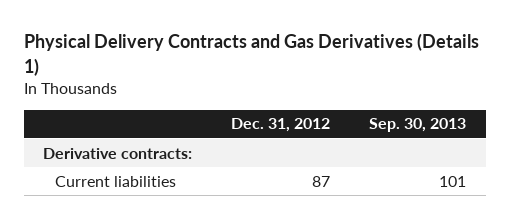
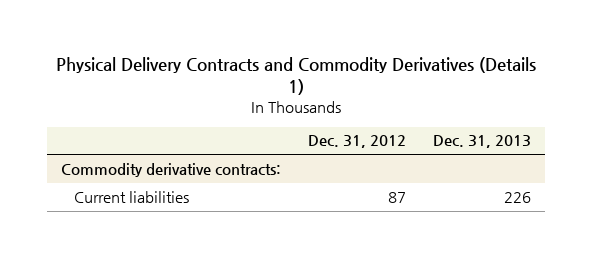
[24,33,480,76] Physical Delivery Contracts and Gas Derivatives (Details 1) -> [56,56,537,96] Physical Delivery Contracts and Commodity Derivatives (Details 1)
[369,118,467,133] Sep. 30, 2013 -> none
none -> [433,135,532,149] Dec. 31, 2013
[43,147,193,159] Derivative contracts: -> [60,162,281,177] Commodity derivative contracts:

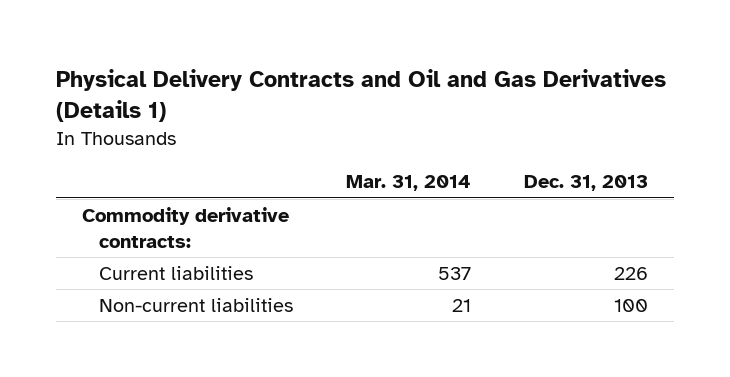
[56,56,537,96] Physical Delivery Contracts and Commodity Derivatives (Details 1) -> [55,69,666,123] Physical Delivery Contracts and Oil and Gas Derivatives (Details 1)
[308,135,407,149] Dec. 31, 2012 -> none
none -> [345,175,471,192] Mar. 31, 2014
none -> [98,297,293,312] Non-current liabilities

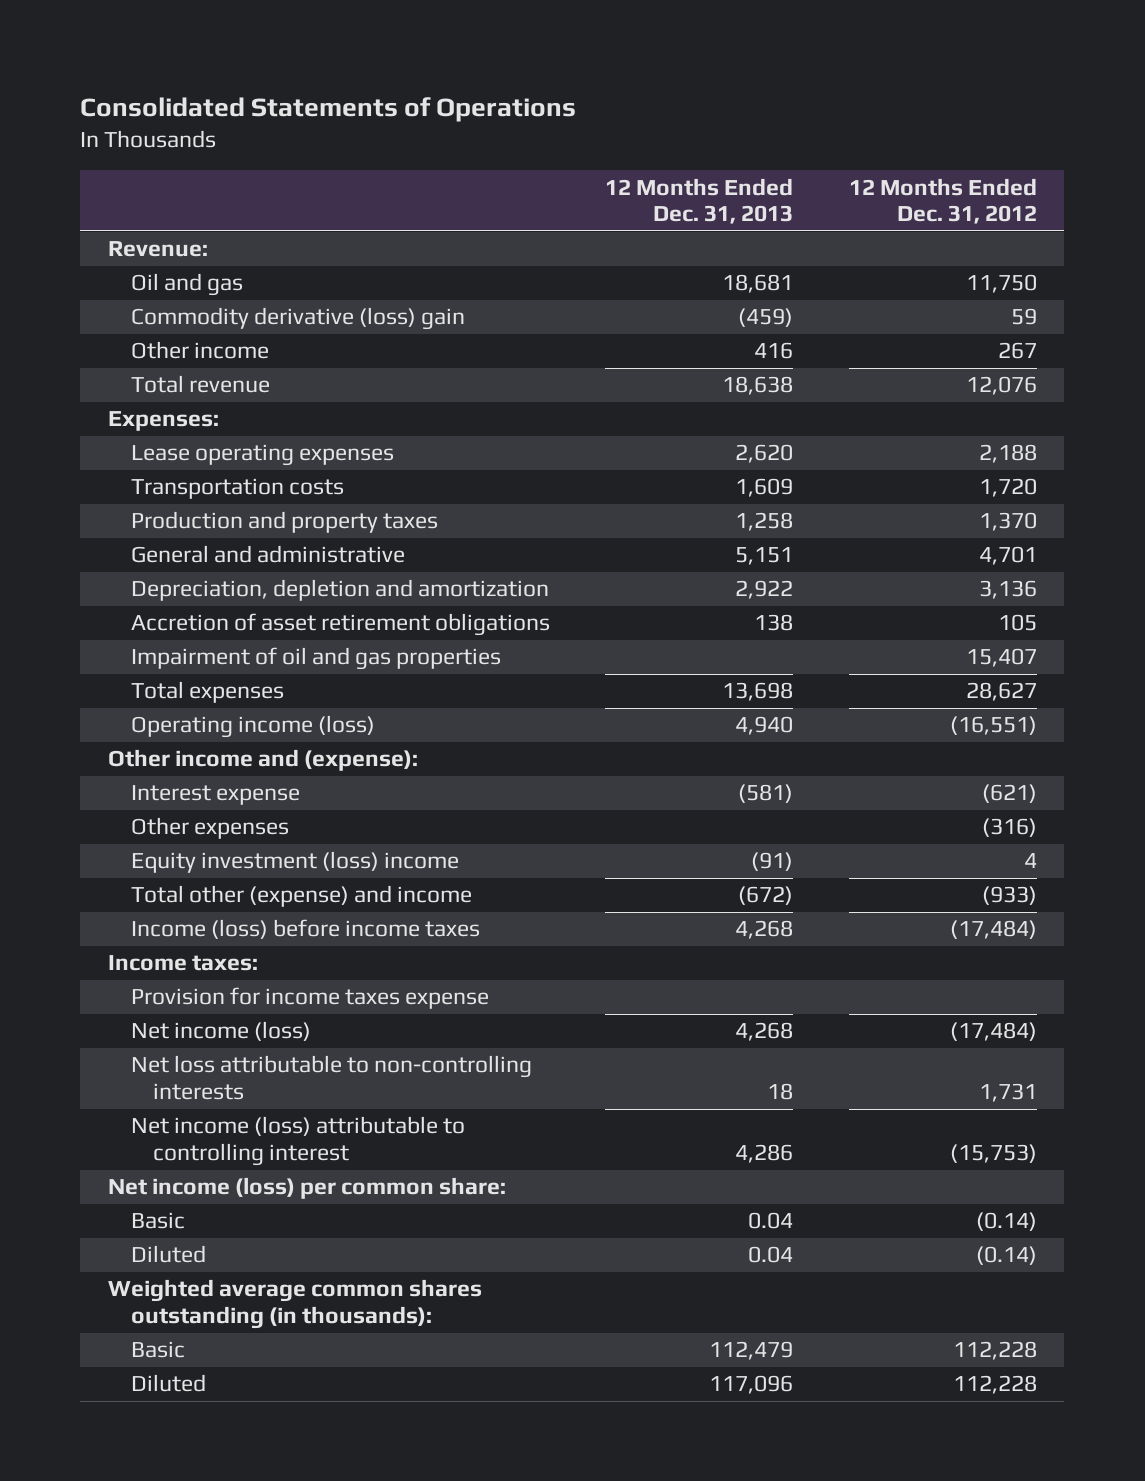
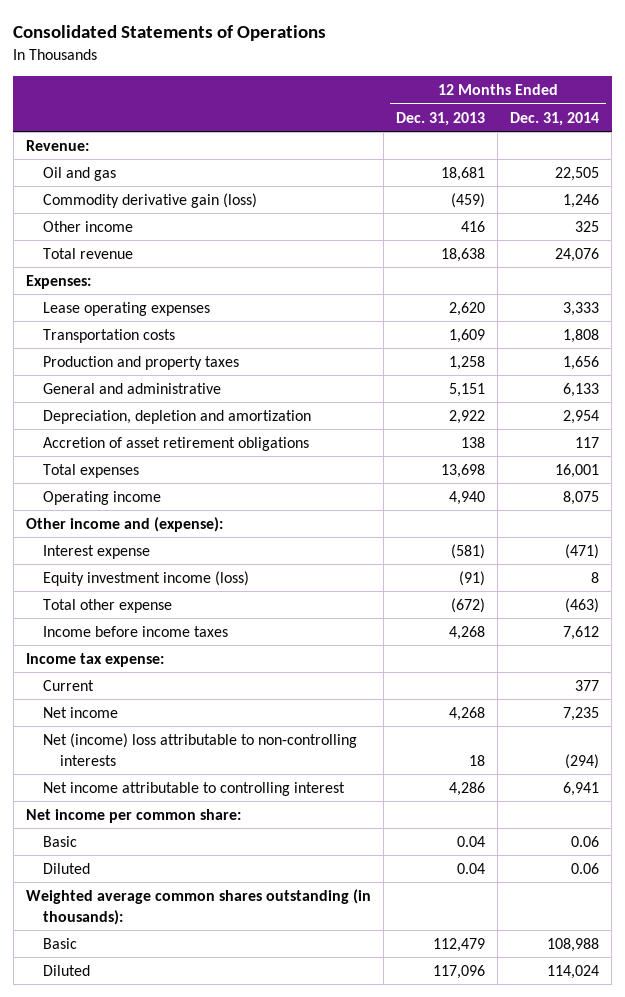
[848,177,1037,225] 12 Months Ended Dec. 31, 2012 -> none
none -> [510,111,600,126] Dec. 31, 2014
[130,307,465,331] Commodity derivative (loss) gain -> [42,192,257,208] Commodity derivative gain (loss)
[130,647,501,671] Impairment of oil and gas properties -> none
[130,715,375,739] Operating income (loss) -> [42,490,161,505] Operating income
[130,817,289,840] Other expenses -> none
[130,851,459,874] Equity investment (loss) income -> [42,570,249,586] Equity investment income (loss)
[130,885,472,908] Total other (expense) and income -> [42,598,172,613] Total other expense
[130,919,480,940] Income (loss) before income taxes -> [42,625,228,637] Income before income taxes
[108,955,259,972] Income taxes: -> [25,652,164,667] Income tax expense:
[130,987,489,1010] Provision for income taxes expense -> [42,679,94,691] Current
[130,1021,311,1042] Net income (loss) -> [42,706,118,718] Net income
[130,1055,532,1101] Net loss attributable to non-controlling interests -> [42,732,357,766] Net (income) loss attributable to non-controlling interests
[130,1116,465,1167] Net income (loss) attributable to controlling interest -> [42,781,345,796] Net income attributable to controlling interest
[108,1177,507,1200] Net income (loss) per common share: -> [25,808,241,823] Net income per common share:

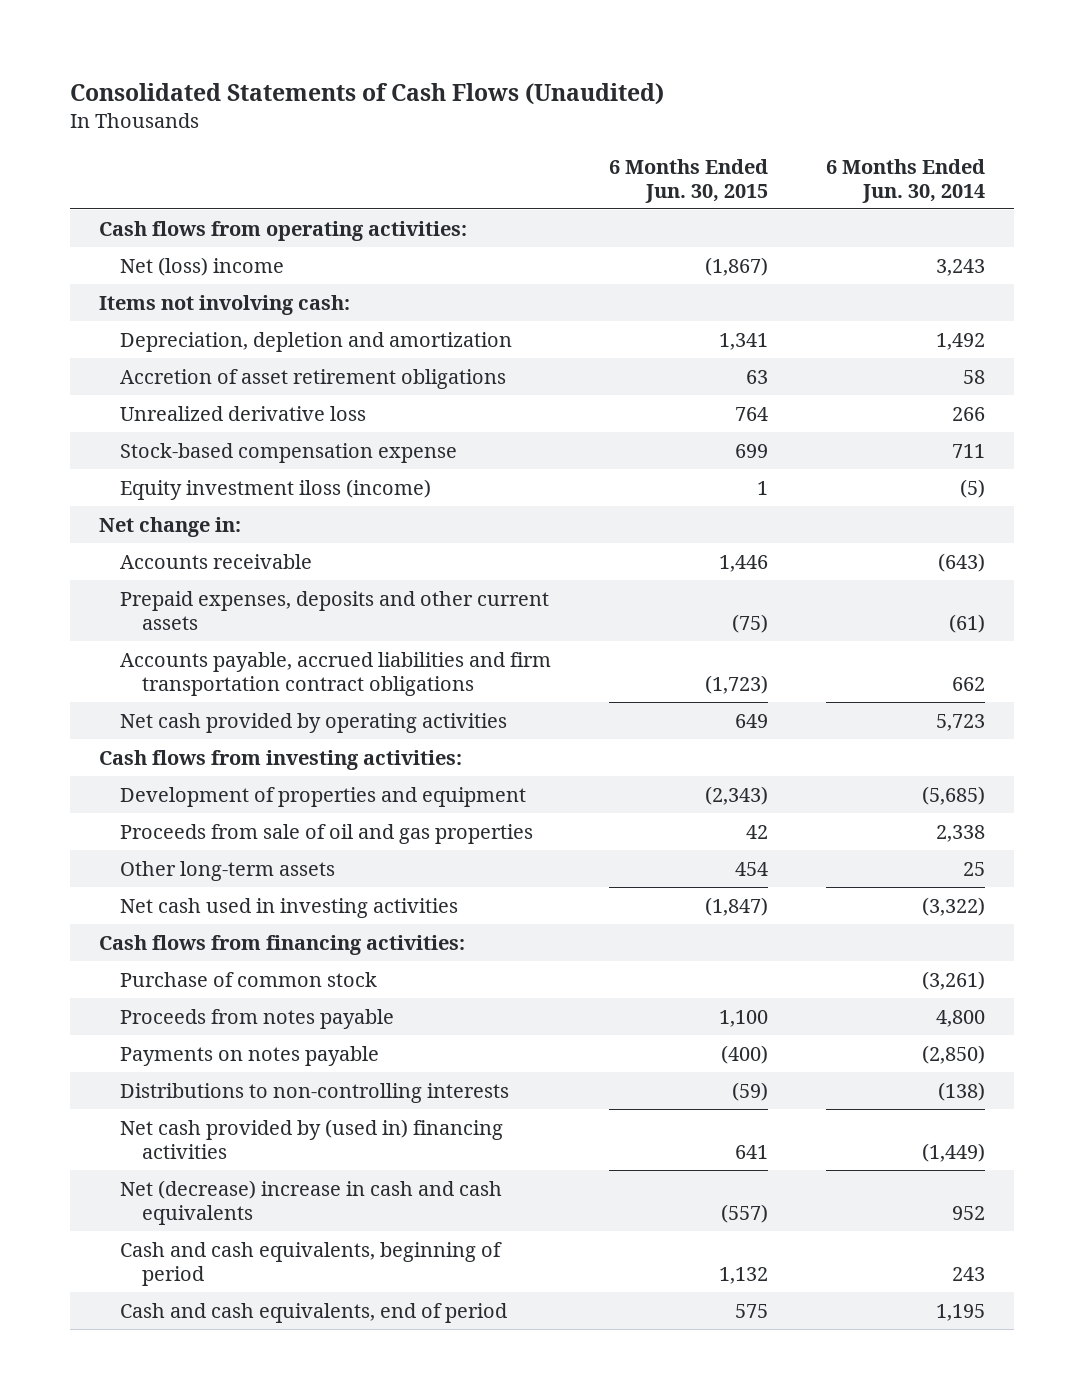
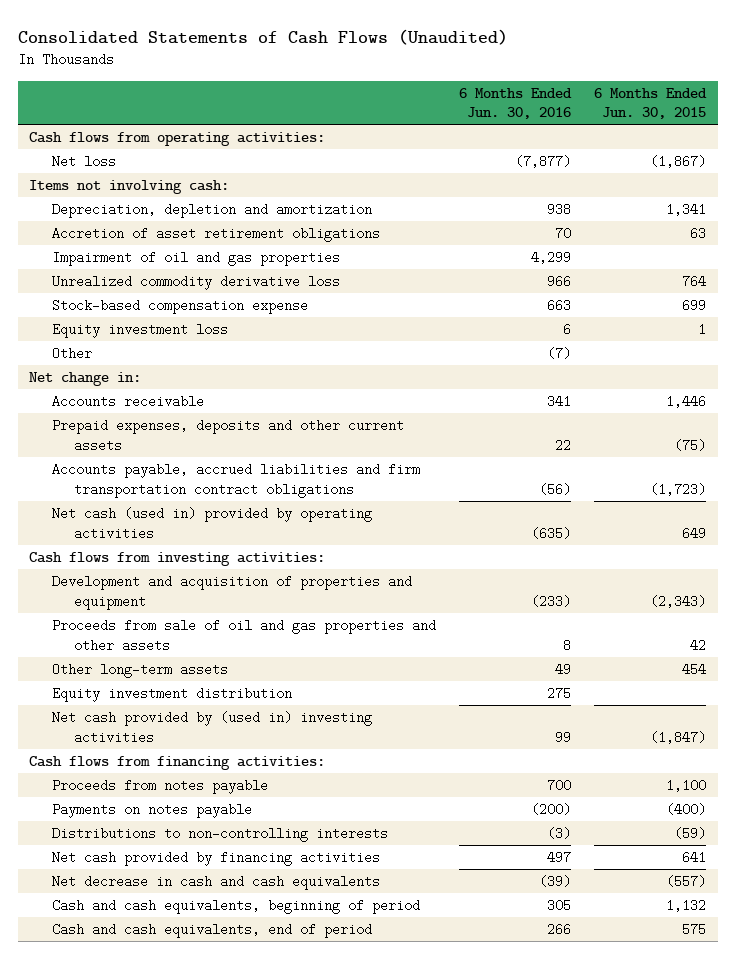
[826,158,986,203] 6 Months Ended Jun. 30, 2014 -> none
none -> [458,87,572,120] 6 Months Ended Jun. 30, 2016
[120,256,285,276] Net (loss) income -> [51,155,116,169] Net loss
none -> [51,251,340,267] Impairment of oil and gas properties
[120,405,367,421] Unrealized derivative loss -> [51,275,340,291] Unrealized commodity derivative loss
[120,478,432,500] Equity investment iloss (income) -> [51,323,228,339] Equity investment loss
none -> [51,347,92,361] Other
[120,712,508,733] Net cash provided by operating activities -> [51,507,372,540] Net cash (used in) provided by operating activities
[120,786,527,807] Development of properties and equipment -> [51,575,412,610] Development and acquisition of properties and equipment
[120,823,534,844] Proceeds from sale of oil and gas properties -> [51,619,436,652] Proceeds from sale of oil and gas properties and other assets
none -> [51,687,292,703] Equity investment distribution
[120,897,459,918] Net cash used in investing activities -> [51,711,372,744] Net cash provided by (used in) investing activities
[120,971,378,987] Purchase of common stock -> none
[120,1118,504,1159] Net cash provided by (used in) financing activities -> [51,851,380,867] Net cash provided by financing activities
[120,1179,503,1225] Net (decrease) increase in cash and cash equivalents -> [51,875,380,891] Net decrease in cash and cash equivalents

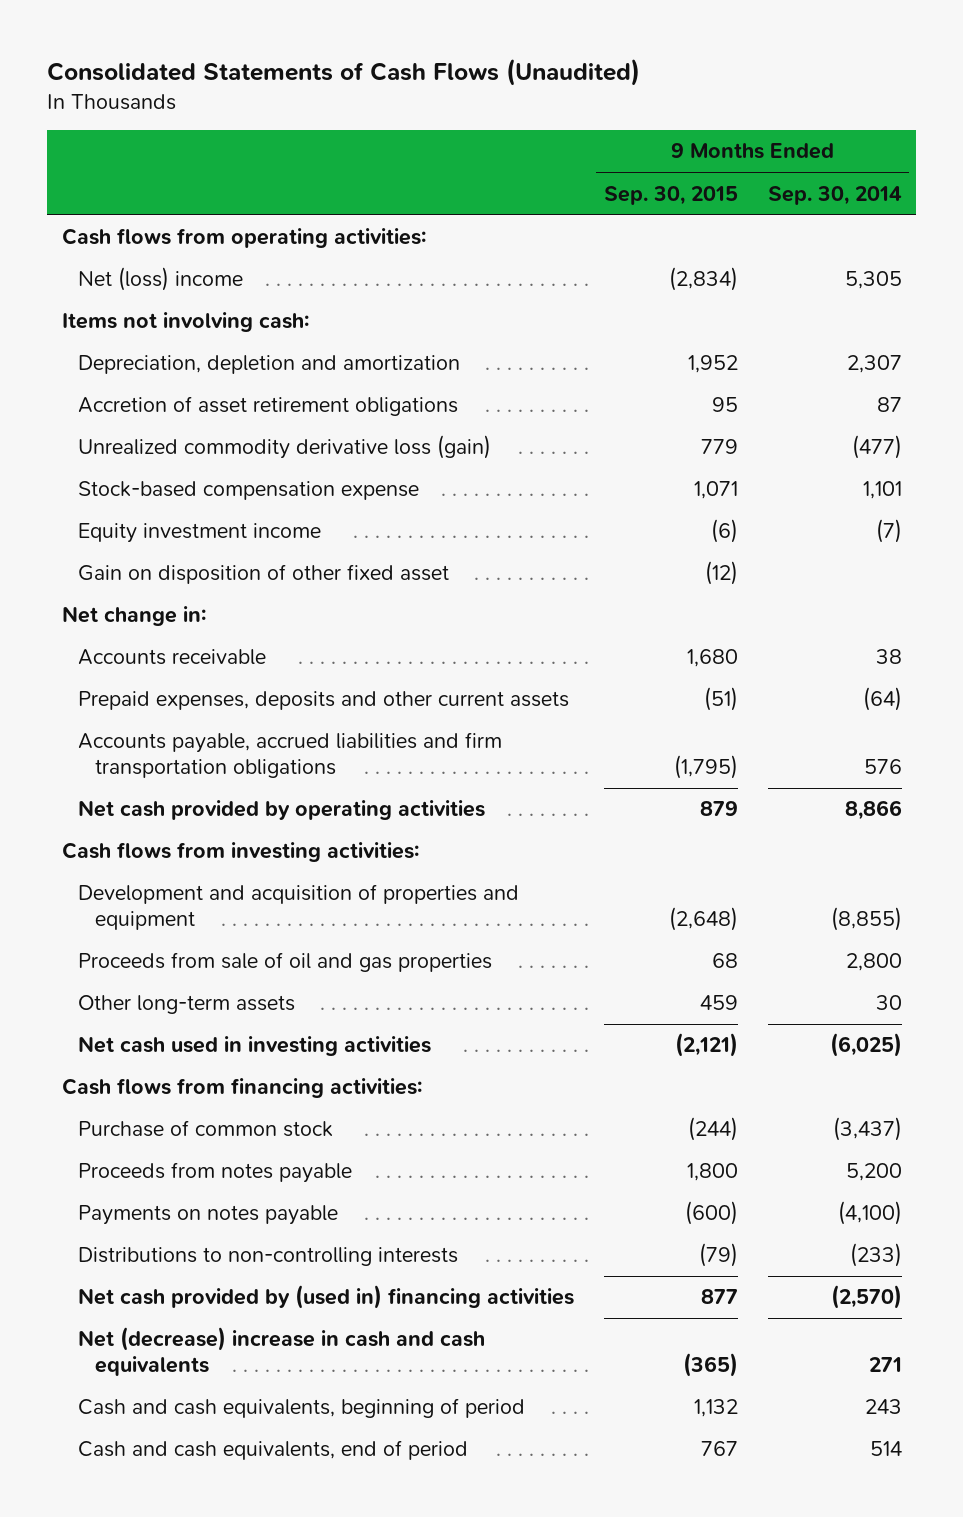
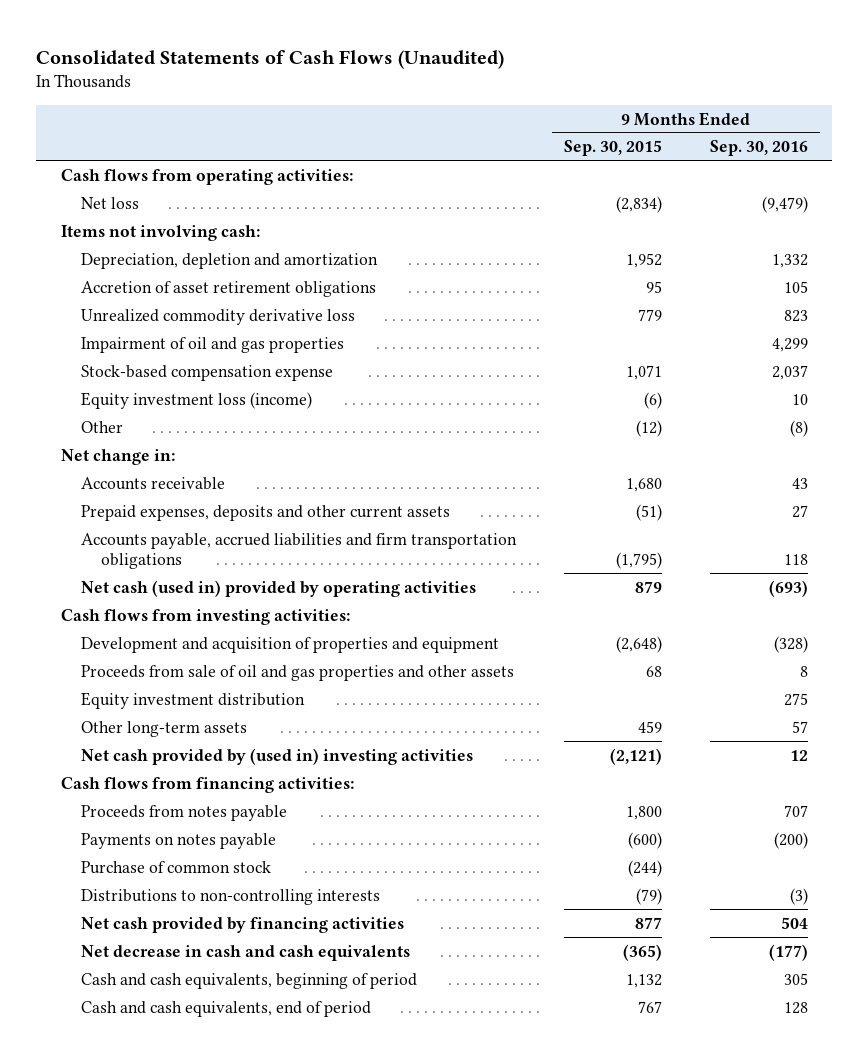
[767,185,902,205] Sep. 30, 2014 -> none
none -> [709,140,808,157] Sep. 30, 2016
[78,267,244,292] Net (loss) income -> [80,196,139,209] Net loss
[78,435,492,460] Unrealized commodity derivative loss (gain) -> [80,308,355,325] Unrealized commodity derivative loss
none -> [80,336,344,353] Impairment of oil and gas properties
[78,523,322,544] Equity investment income -> [80,391,312,409] Equity investment loss (income)
[78,564,450,585] Gain on disposition of other fixed asset -> [80,420,123,433] Other
[78,800,486,821] Net cash provided by operating activities -> [80,579,476,597] Net cash (used in) provided by operating activities
[78,952,493,973] Proceeds from sale of oil and gas properties -> [80,664,514,681] Proceeds from sale of oil and gas properties and other assets
none -> [80,691,305,709] Equity investment distribution
[78,1036,432,1057] Net cash used in investing activities -> [80,747,473,765] Net cash provided by (used in) investing activities
[78,1120,334,1138] Purchase of common stock -> [80,860,271,874] Purchase of common stock
[78,1285,575,1310] Net cash provided by (used in) financing activities -> [80,916,404,933] Net cash provided by financing activities
[78,1327,486,1377] Net (decrease) increase in cash and cash equivalents -> [80,944,410,961] Net decrease in cash and cash equivalents

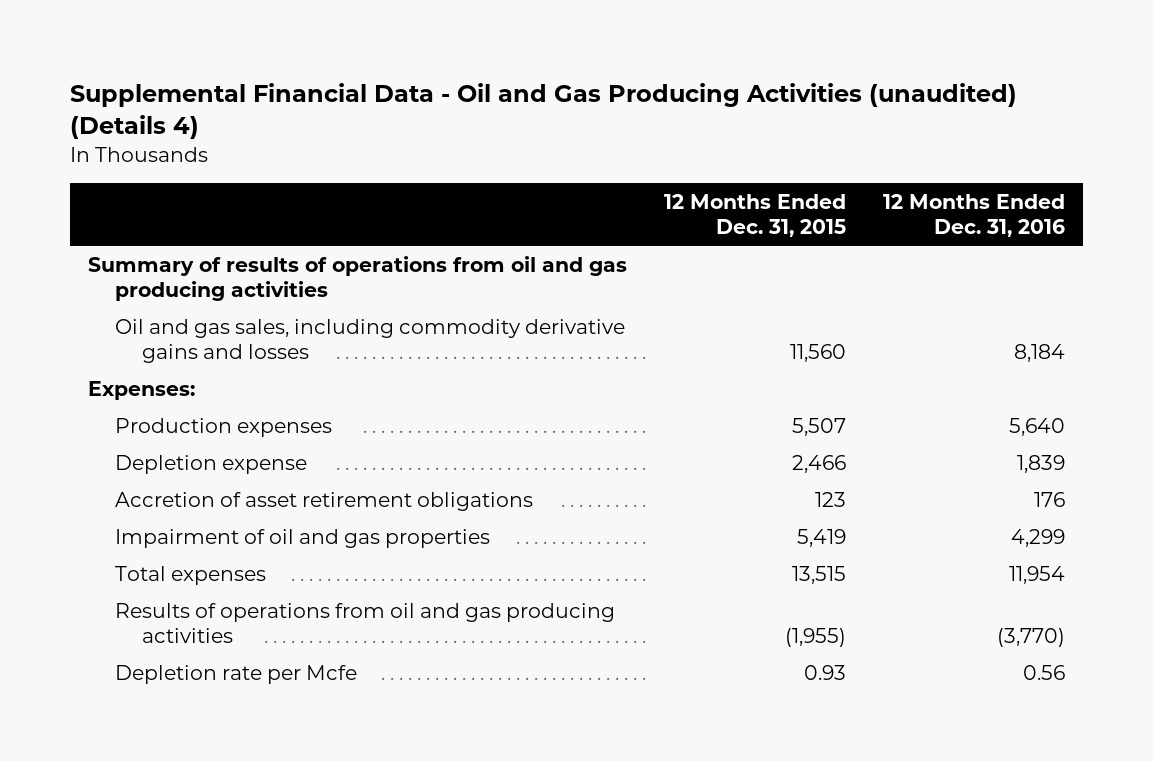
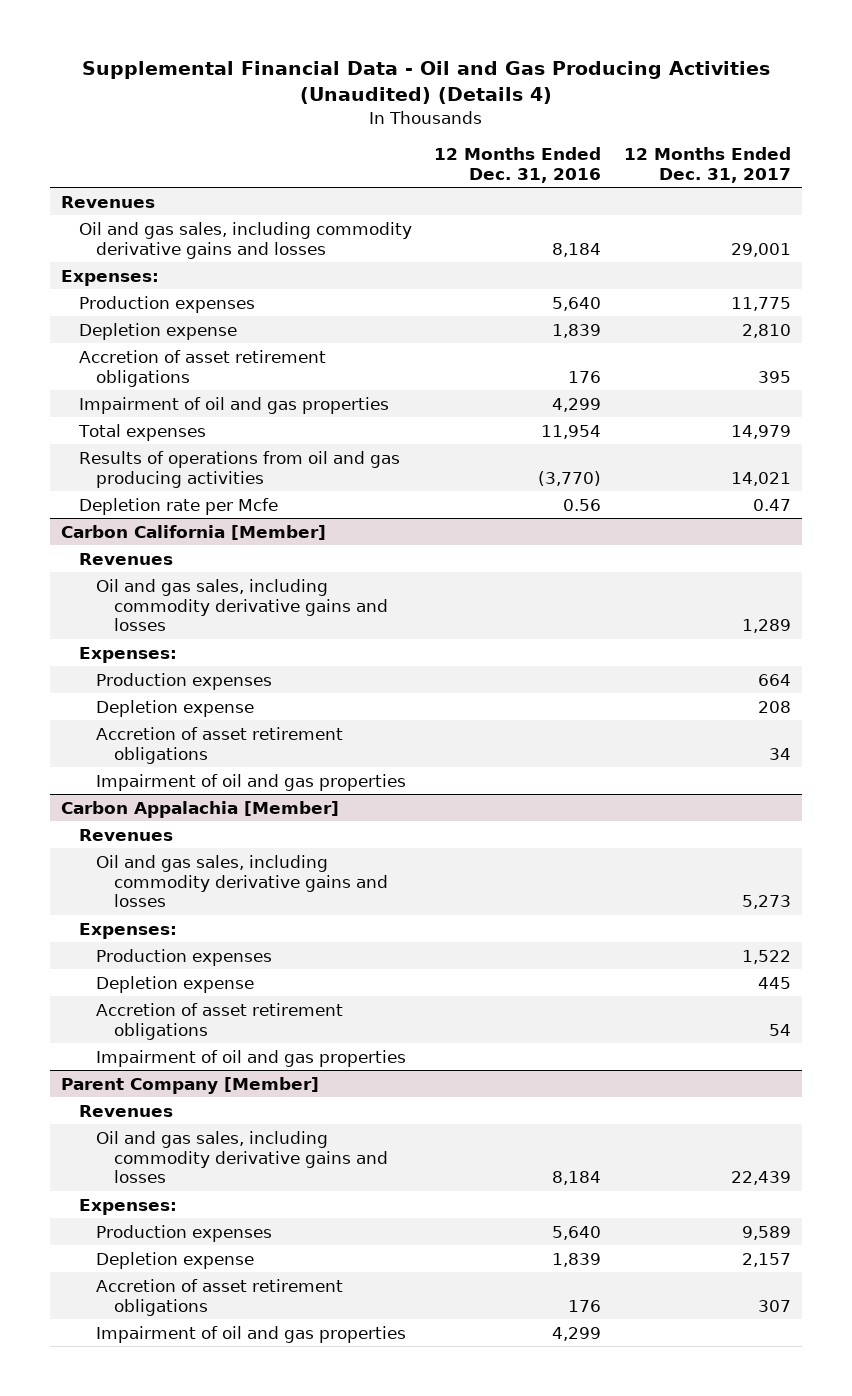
[70,83,1018,140] Supplemental Financial Data - Oil and Gas Producing Activities (unaudited) (Details 4) -> [82,61,771,105] Supplemental Financial Data - Oil and Gas Producing Activities (Unaudited) (Details 4)
[663,193,846,237] 12 Months Ended Dec. 31, 2015 -> none
none -> [624,146,792,183] 12 Months Ended Dec. 31, 2017
[88,255,628,301] Summary of results of operations from oil and gas producing activities -> none
none -> [60,195,155,208] Revenues
none -> [60,524,326,540] Carbon California [Member]
none -> [78,552,173,565] Revenues
none -> [96,578,389,632] Oil and gas sales, including commodity derivative gains and losses
none -> [78,646,177,663] Expenses:
none -> [96,672,273,690] Production expenses
none -> [96,699,255,717] Depletion expense
none -> [96,726,344,764] Accretion of asset retirement obligations
none -> [96,773,407,791] Impairment of oil and gas properties
none -> [60,800,339,818] Carbon Appalachia [Member]
none -> [78,828,173,841] Revenues
none -> [96,854,389,908] Oil and gas sales, including commodity derivative gains and losses
none -> [78,922,177,939] Expenses:
none -> [96,948,273,966] Production expenses
none -> [96,975,255,993] Depletion expense
none -> [96,1002,344,1040] Accretion of asset retirement obligations
none -> [96,1049,407,1067] Impairment of oil and gas properties
none -> [60,1076,319,1094] Parent Company [Member]
none -> [78,1104,173,1117] Revenues
none -> [96,1130,389,1184] Oil and gas sales, including commodity derivative gains and losses
none -> [78,1198,177,1215] Expenses:
none -> [96,1224,273,1242] Production expenses
none -> [96,1251,255,1269] Depletion expense
none -> [96,1278,344,1316] Accretion of asset retirement obligations
none -> [96,1325,407,1343] Impairment of oil and gas properties

